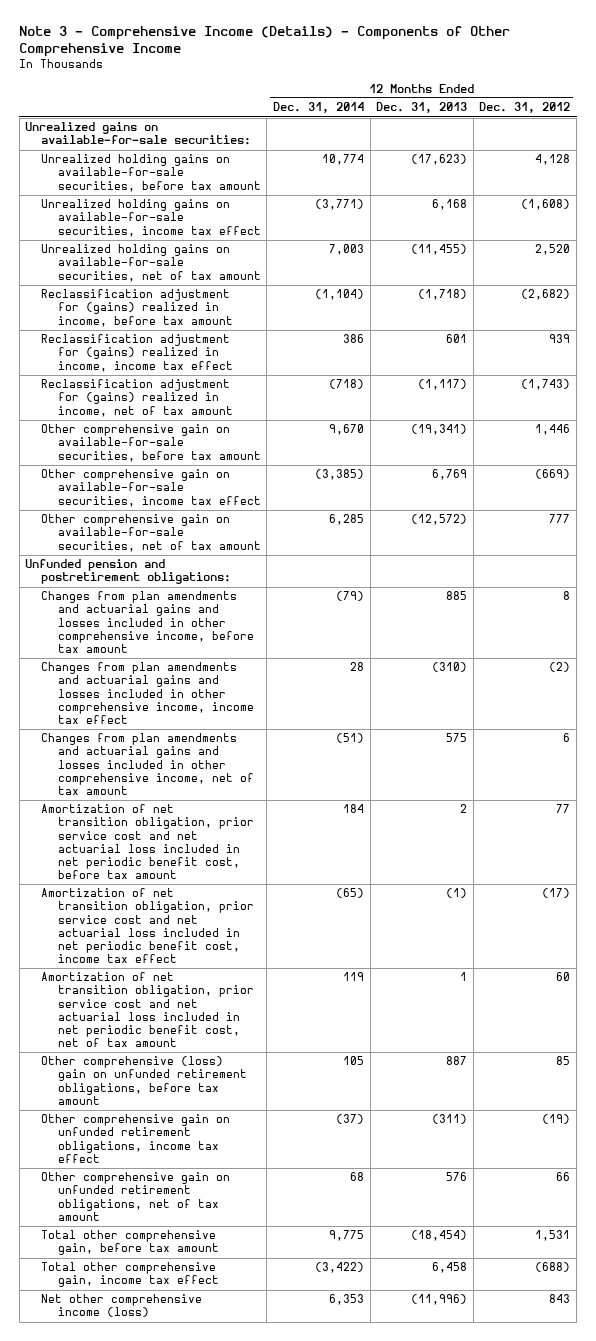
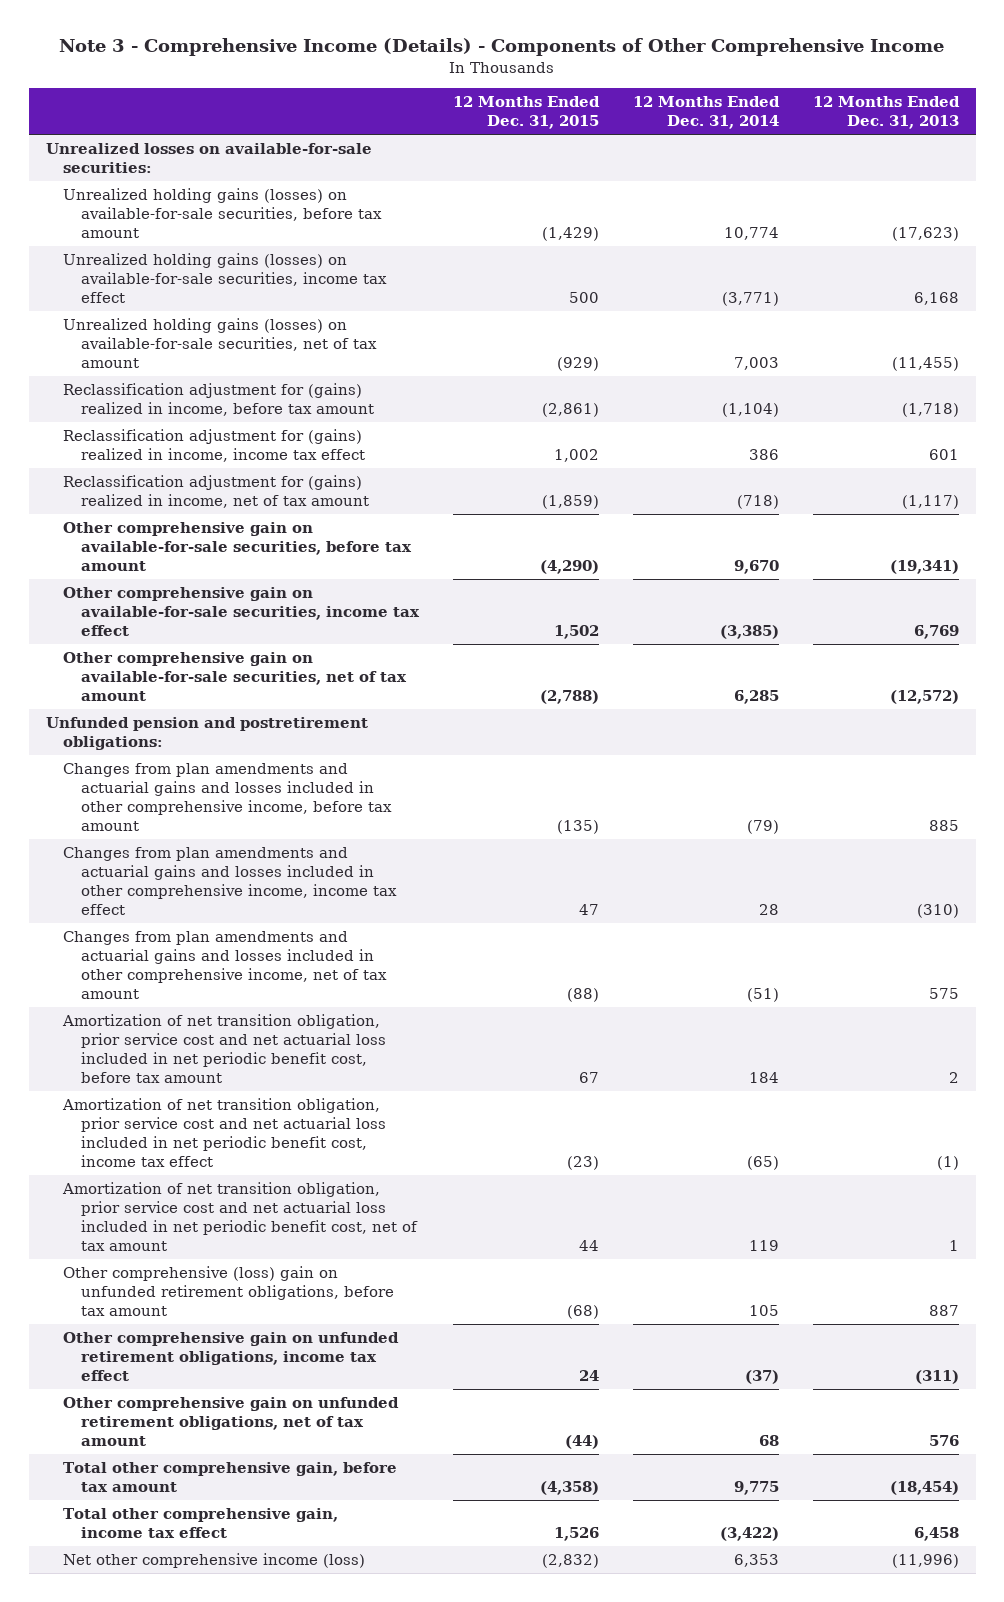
[479,102,571,114] Dec. 31, 2012 -> none
none -> [452,96,600,129] 12 Months Ended Dec. 31, 2015
[25,122,252,146] Unrealized gains on available-for-sale securities: -> [45,143,372,174] Unrealized losses on available-for-sale securities:
[41,154,261,192] Unrealized holding gains on available-for-sale securities, before tax amount -> [63,188,382,238] Unrealized holding gains (losses) on available-for-sale securities, before tax amount
[41,199,261,237] Unrealized holding gains on available-for-sale securities, income tax effect -> [63,253,387,303] Unrealized holding gains (losses) on available-for-sale securities, income tax effect
[41,244,261,282] Unrealized holding gains on available-for-sale securities, net of tax amount -> [63,318,377,368] Unrealized holding gains (losses) on available-for-sale securities, net of tax amount

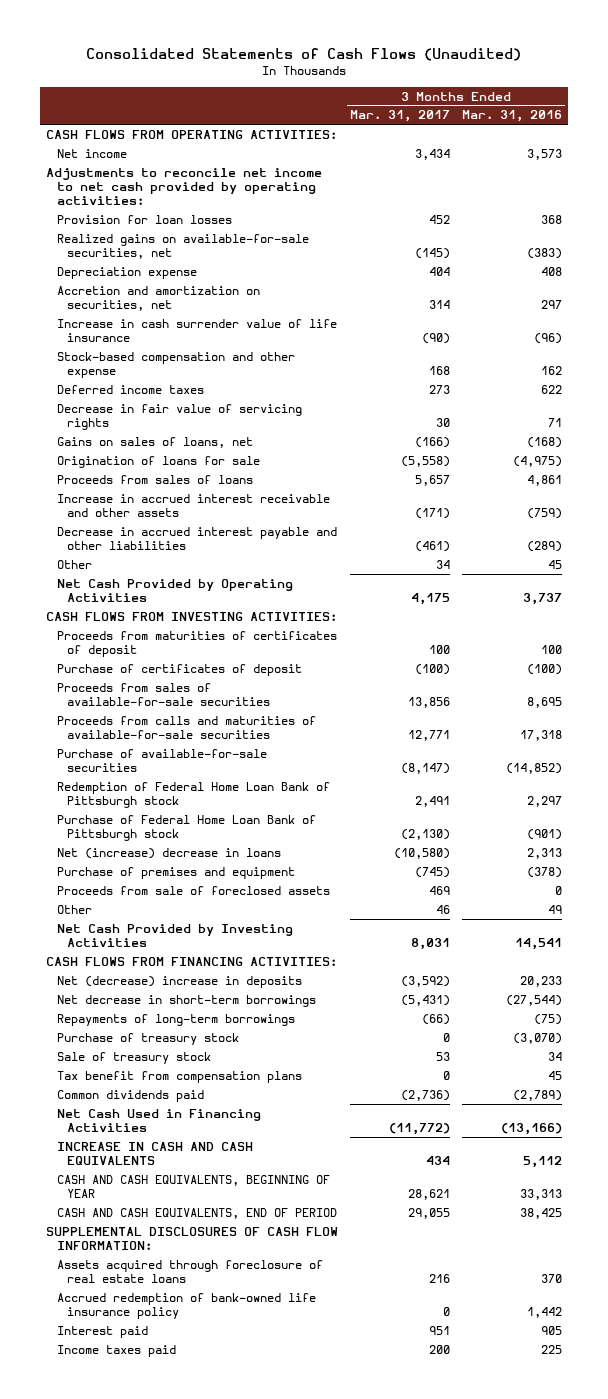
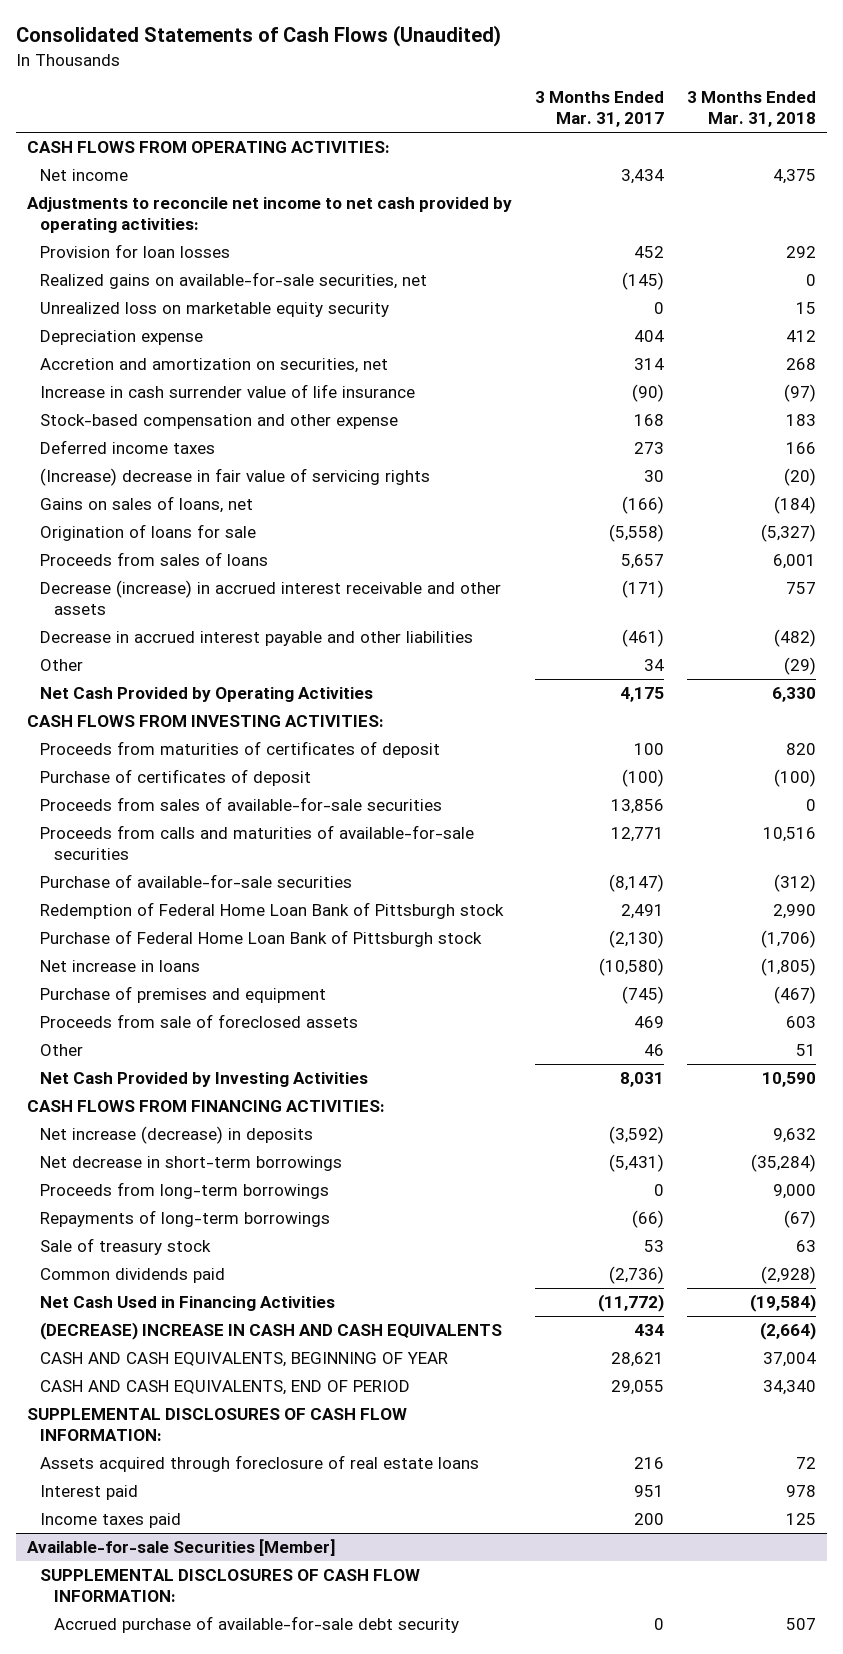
[462,110,563,123] Mar. 31, 2016 -> none
none -> [686,91,816,128] 3 Months Ended Mar. 31, 2018
none -> [40,302,390,318] Unrealized loss on marketable equity security
[56,403,302,430] Decrease in fair value of servicing rights -> [40,468,431,487] (Increase) decrease in fair value of servicing rights
[56,493,330,517] Increase in accrued interest receivable and other assets -> [40,580,502,616] Decrease (increase) in accrued interest receivable and other assets
[56,847,281,859] Net (increase) decrease in loans -> [40,960,201,973] Net increase in loans
[56,975,302,988] Net (decrease) increase in deposits -> [40,1126,314,1145] Net increase (decrease) in deposits
none -> [40,1182,330,1200] Proceeds from long-term borrowings
[56,1032,239,1045] Purchase of treasury stock -> none
[56,1070,302,1083] Tax benefit from compensation plans -> none
[56,1141,253,1165] INCREASE IN CASH AND CASH EQUIVALENTS -> [40,1322,503,1341] (DECREASE) INCREASE IN CASH AND CASH EQUIVALENTS
[56,1292,316,1319] Accrued redemption of bank-owned life insurance policy -> none
none -> [27,1539,337,1557] Available-for-sale Securities [Member]
none -> [40,1569,421,1603] SUPPLEMENTAL DISCLOSURES OF CASH FLOW INFORMATION:
none -> [53,1616,459,1634] Accrued purchase of available-for-sale debt security

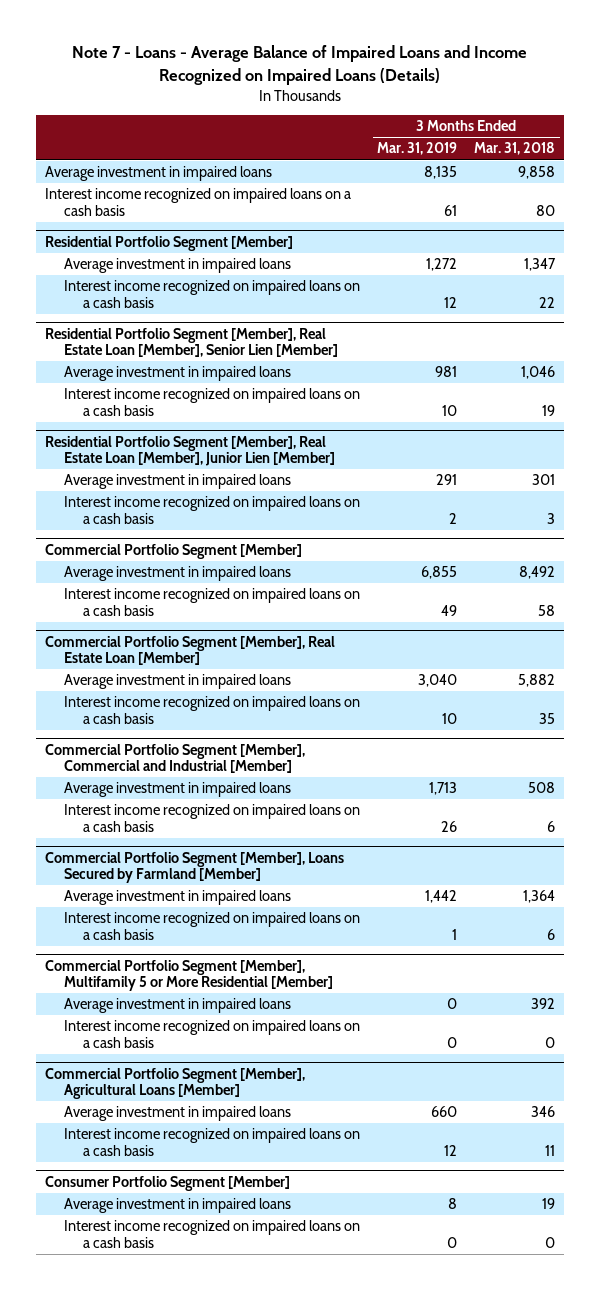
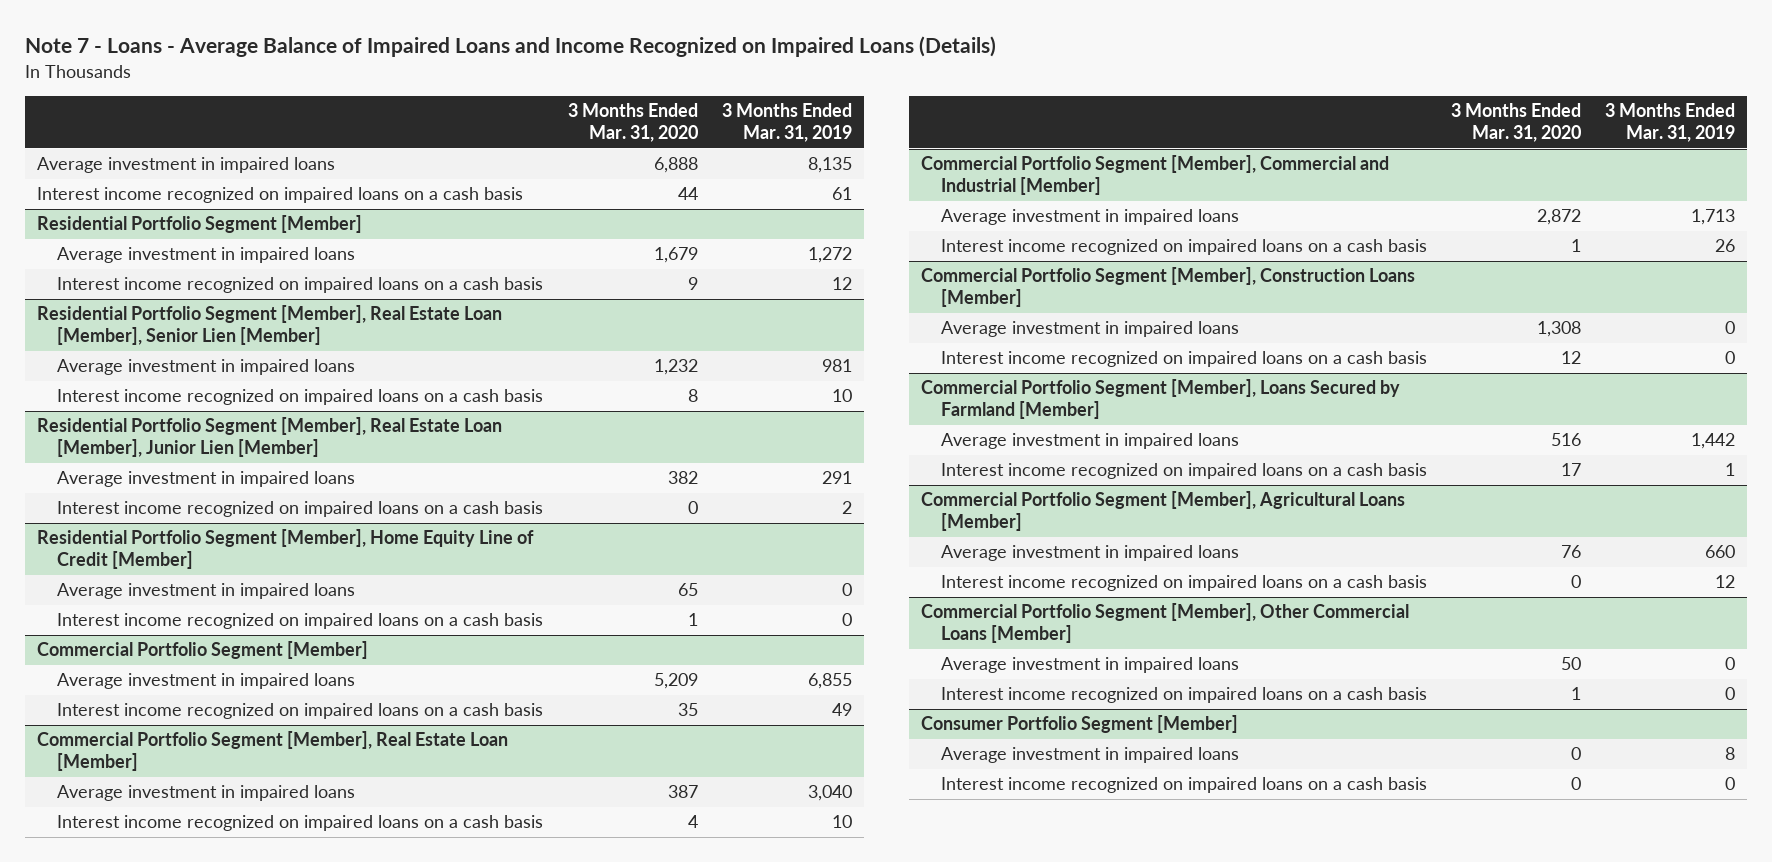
[474,142,556,156] Mar. 31, 2018 -> none
none -> [567,103,698,143] 3 Months Ended Mar. 31, 2020
none -> [37,529,535,570] Residential Portfolio Segment [Member], Home Equity Line of Credit [Member]
none -> [57,583,356,600] Average investment in impaired loans
none -> [57,613,544,630] Interest income recognized on impaired loans on a cash basis
none -> [920,267,1415,308] Commercial Portfolio Segment [Member], Construction Loans [Member]
none -> [940,321,1239,338] Average investment in impaired loans
none -> [940,351,1427,368] Interest income recognized on impaired loans on a cash basis
[44,959,333,992] Commercial Portfolio Segment [Member], Multifamily 5 or More Residential [Member] -> none
[63,998,291,1014] Average investment in impaired loans -> none
[63,1020,360,1048] Interest income recognized on impaired loans on a cash basis -> none
none -> [920,603,1409,644] Commercial Portfolio Segment [Member], Other Commercial Loans [Member]
none -> [940,657,1239,674] Average investment in impaired loans
none -> [940,687,1427,704] Interest income recognized on impaired loans on a cash basis

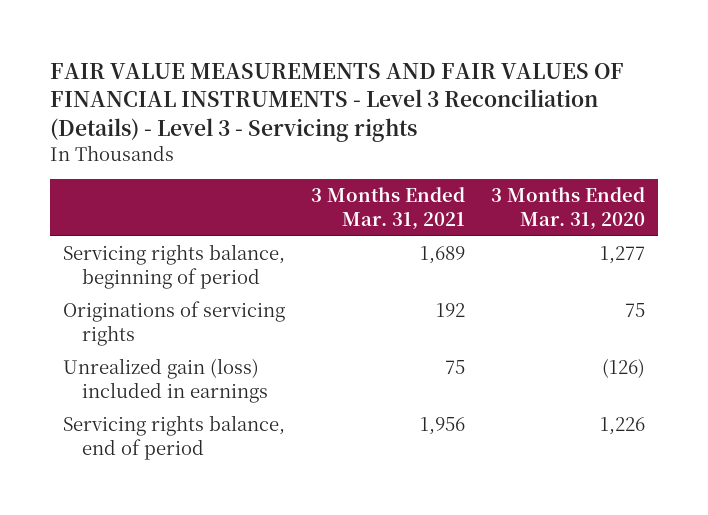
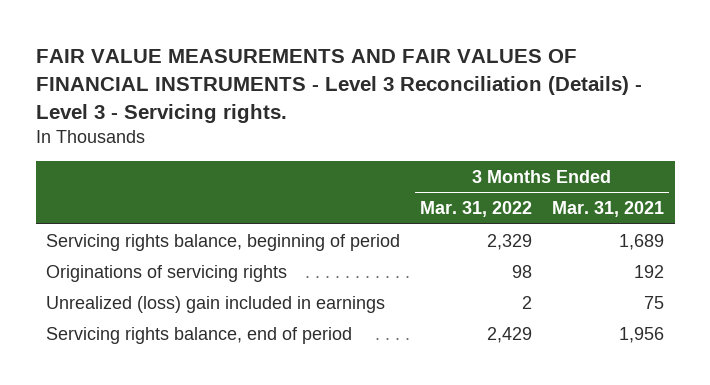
[50,62,625,142] FAIR VALUE MEASUREMENTS AND FAIR VALUES OF FINANCIAL INSTRUMENTS - Level 3 Reconciliation (Details) - Level 3 - Servicing rights -> [35,49,642,123] FAIR VALUE MEASUREMENTS AND FAIR VALUES OF FINANCIAL INSTRUMENTS - Level 3 Reconciliation (Details) - Level 3 - Servicing rights.
[491,187,646,231] 3 Months Ended Mar. 31, 2020 -> none
none -> [420,201,533,218] Mar. 31, 2022
[63,358,269,404] Unrealized gain (loss) included in earnings -> [45,295,385,313] Unrealized (loss) gain included in earnings

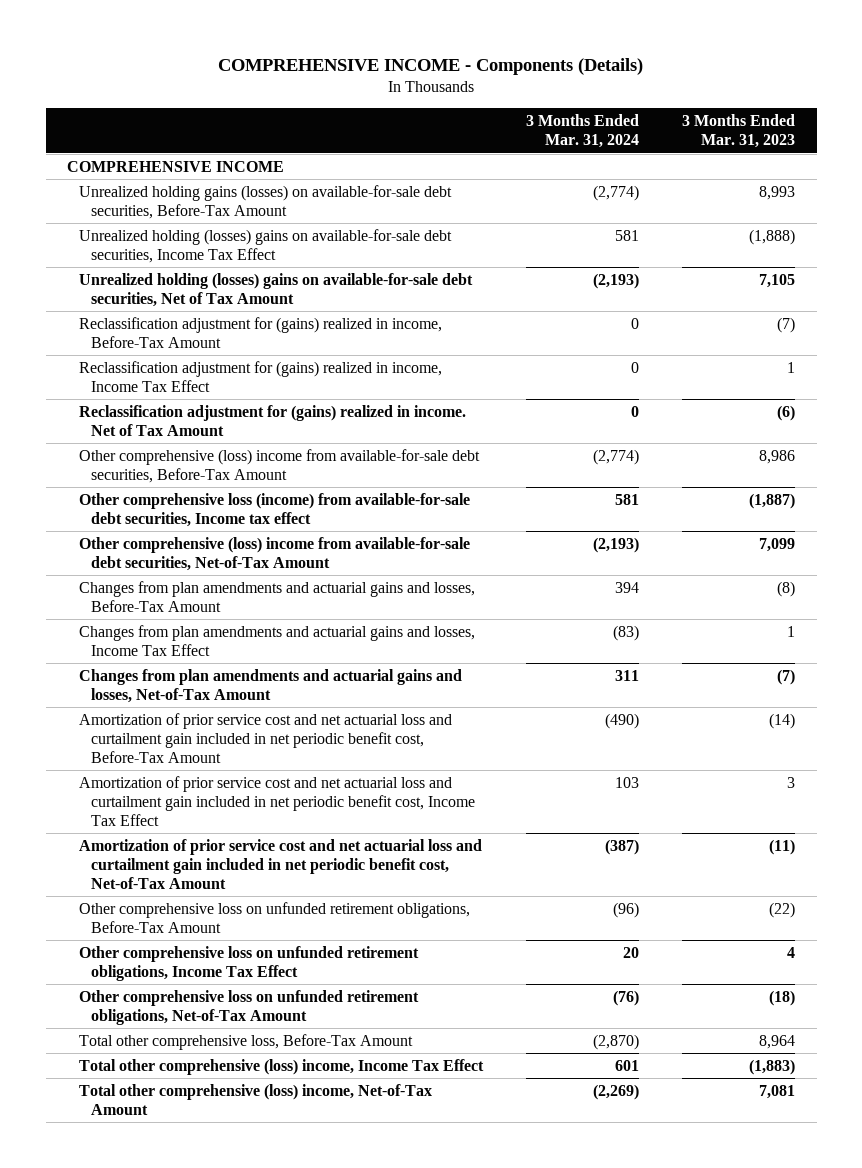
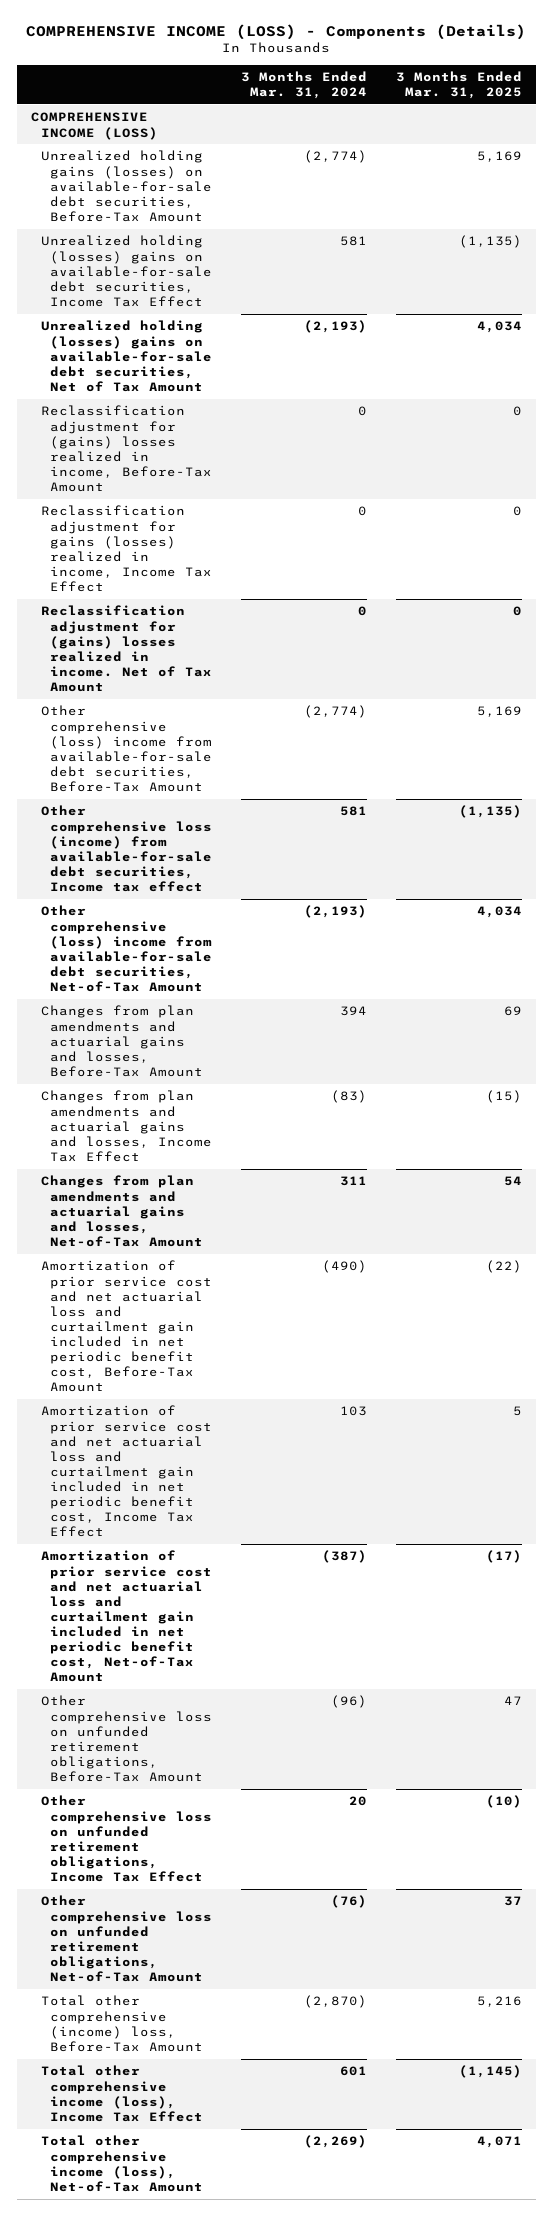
[218,57,644,75] COMPREHENSIVE INCOME - Components (Details) -> [26,23,527,40] COMPREHENSIVE INCOME (LOSS) - Components (Details)
[682,114,796,149] 3 Months Ended Mar. 31, 2023 -> none
none -> [395,71,522,100] 3 Months Ended Mar. 31, 2025
[67,160,285,172] COMPREHENSIVE INCOME -> [31,112,158,140] COMPREHENSIVE INCOME (LOSS)
[79,316,443,348] Reclassification adjustment for (gains) realized in income, Before-Tax Amount -> [40,405,213,492] Reclassification adjustment for (gains) losses realized in income, Before-Tax Amount
[79,360,443,392] Reclassification adjustment for (gains) realized in income, Income Tax Effect -> [40,505,213,592] Reclassification adjustment for gains (losses) realized in income, Income Tax Effect
[79,404,467,436] Reclassification adjustment for (gains) realized in income. Net of Tax Amount -> [40,605,213,692] Reclassification adjustment for (gains) losses realized in income. Net of Tax Amount
[79,1033,414,1050] Total other comprehensive loss, Before-Tax Amount -> [40,1995,204,2052] Total other comprehensive (income) loss, Before-Tax Amount
[79,1058,485,1075] Total other comprehensive (loss) income, Income Tax Effect -> [40,2065,204,2122] Total other comprehensive income (loss), Income Tax Effect
[79,1083,433,1115] Total other comprehensive (loss) income, Net-of-Tax Amount -> [40,2135,204,2192] Total other comprehensive income (loss), Net-of-Tax Amount

